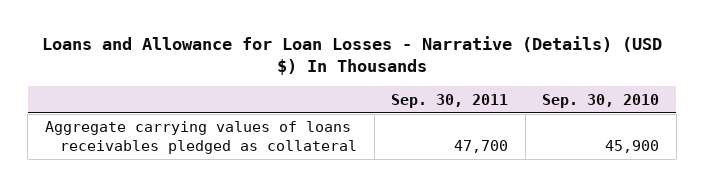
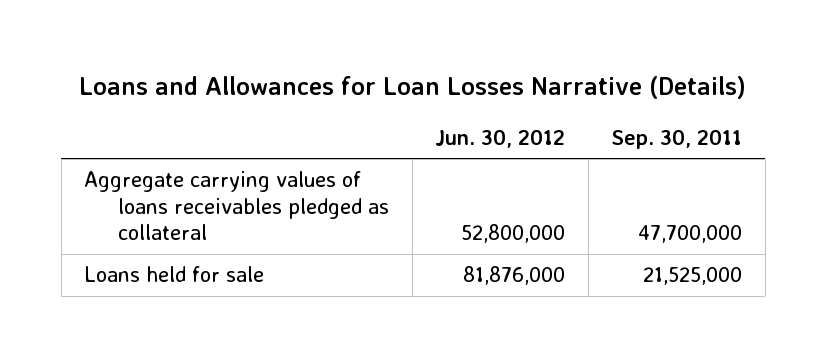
[42,35,663,75] Loans and Allowance for Loan Losses - Narrative (Details) (USD $) In Thousands -> [79,76,747,100] Loans and Allowances for Loan Losses Narrative (Details)
[542,93,660,108] Sep. 30, 2010 -> none
none -> [435,129,566,149] Jun. 30, 2012
[454,139,509,153] 47,700 -> [638,225,743,244] 47,700,000
none -> [84,266,265,283] Loans held for sale

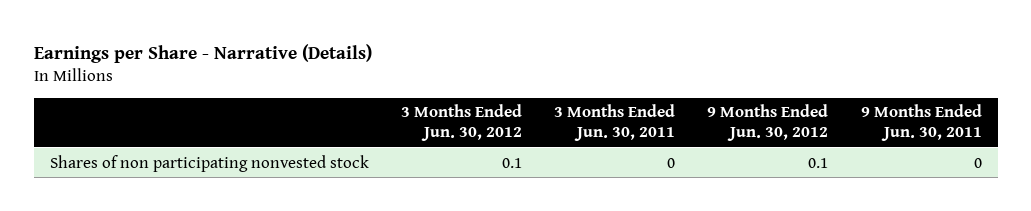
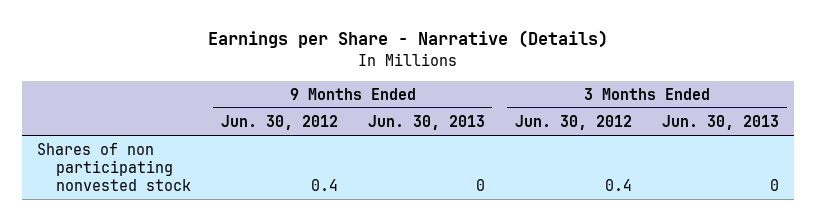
[554,104,676,142] 3 Months Ended Jun. 30, 2011 -> none
[860,104,982,142] 9 Months Ended Jun. 30, 2011 -> none
none -> [367,115,485,131] Jun. 30, 2013
none -> [662,115,780,131] Jun. 30, 2013
[501,157,522,168] 0.1 -> [604,178,632,191] 0.4
[808,157,829,168] 0.1 -> [310,178,338,191] 0.4

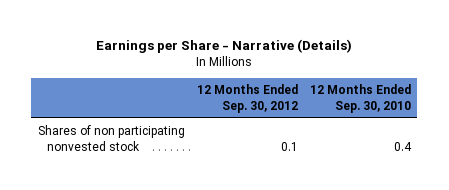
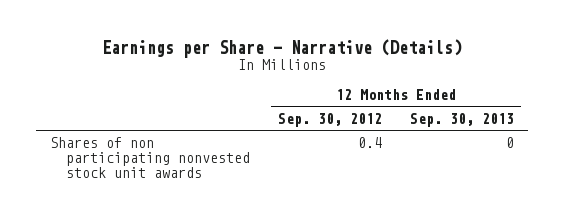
[310,84,412,113] 12 Months Ended Sep. 30, 2010 -> none
none -> [410,112,515,127] Sep. 30, 2013
[37,125,185,151] Shares of non participating nonvested stock -> [49,137,251,178] Shares of non participating nonvested stock unit awards
[280,141,298,151] 0.1 -> [358,137,383,149] 0.4

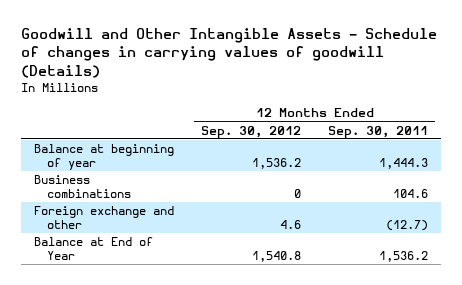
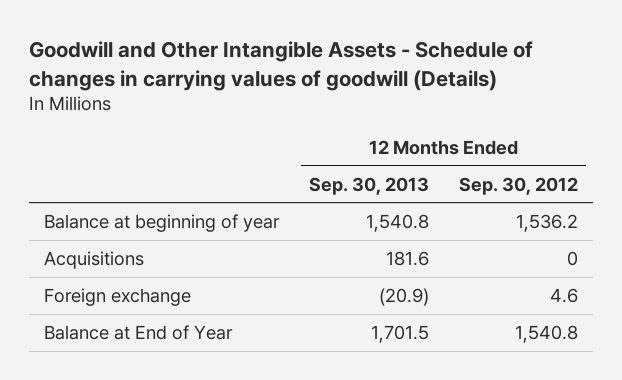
[327,125,428,138] Sep. 30, 2011 -> none
none -> [308,176,429,195] Sep. 30, 2013
[34,175,131,199] Business combinations -> [43,250,144,269] Acquisitions
[34,206,175,230] Foreign exchange and other -> [43,287,191,306] Foreign exchange

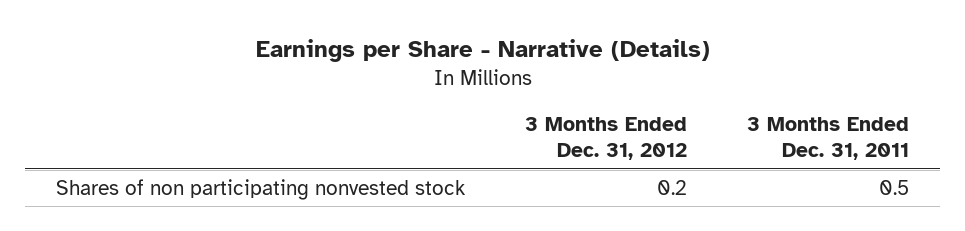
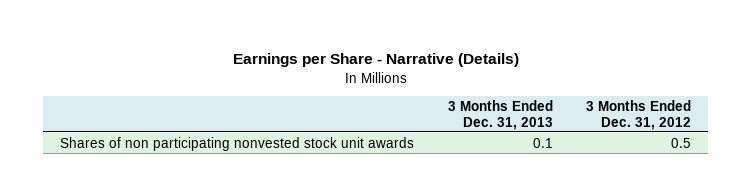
[747,117,910,161] 3 Months Ended Dec. 31, 2011 -> none
none -> [447,99,553,130] 3 Months Ended Dec. 31, 2013
[55,179,466,201] Shares of non participating nonvested stock -> [59,136,414,151] Shares of non participating nonvested stock unit awards
[657,180,688,196] 0.2 -> [671,137,692,148] 0.5

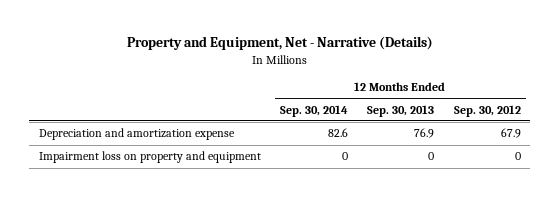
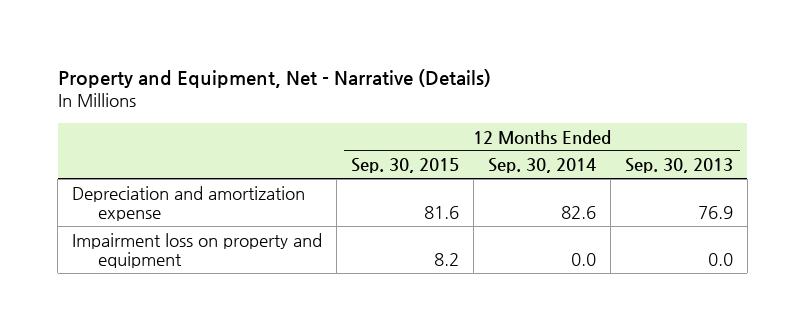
[453,104,521,117] Sep. 30, 2012 -> none
none -> [351,158,460,174] Sep. 30, 2015
[341,152,348,161] 0 -> [570,253,596,267] 0.0
[428,152,435,161] 0 -> [707,253,733,267] 0.0

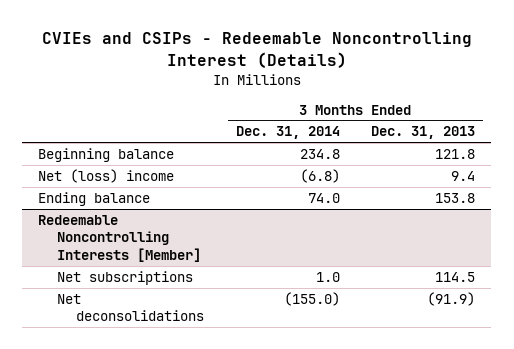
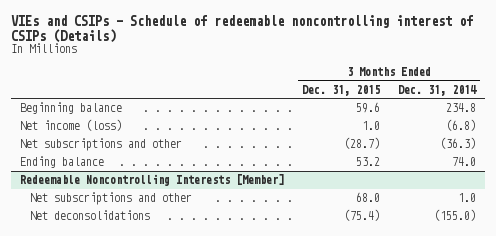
[41,32,472,68] CVIEs and CSIPs - Redeemable Noncontrolling Interest (Details) -> [11,14,474,43] VIEs and CSIPs - Schedule of redeemable noncontrolling interest of CSIPs (Details)
[371,126,476,140] Dec. 31, 2013 -> none
none -> [301,84,380,96] Dec. 31, 2015
[38,168,175,183] Net (loss) income -> [20,119,123,132] Net income (loss)
none -> [20,138,183,152] Net subscriptions and other
[57,270,194,285] Net subscriptions -> [30,192,193,206] Net subscriptions and other

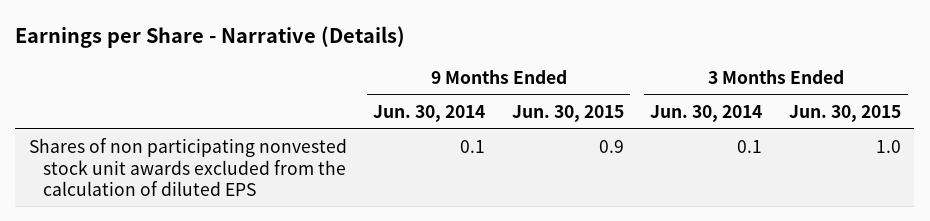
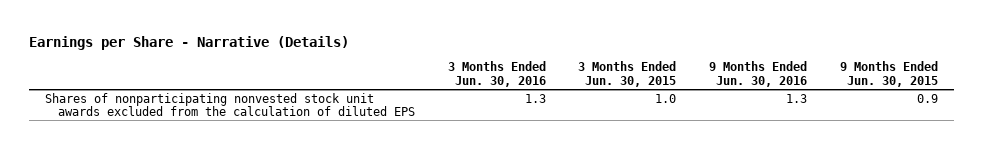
[373,104,486,122] Jun. 30, 2014 -> none
[650,104,763,122] Jun. 30, 2014 -> none
none -> [447,61,546,88] 3 Months Ended Jun. 30, 2016
none -> [709,61,808,88] 9 Months Ended Jun. 30, 2016
[28,138,347,196] Shares of non participating nonvested stock unit awards excluded from the calculation of diluted EPS -> [45,92,415,117] Shares of nonparticipating nonvested stock unit awards excluded from the calculation of diluted EPS

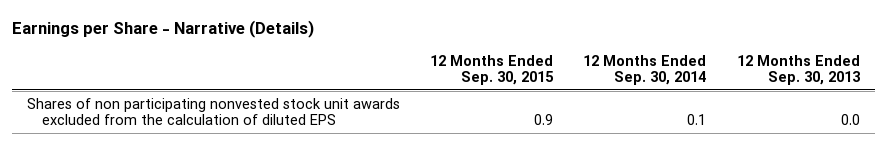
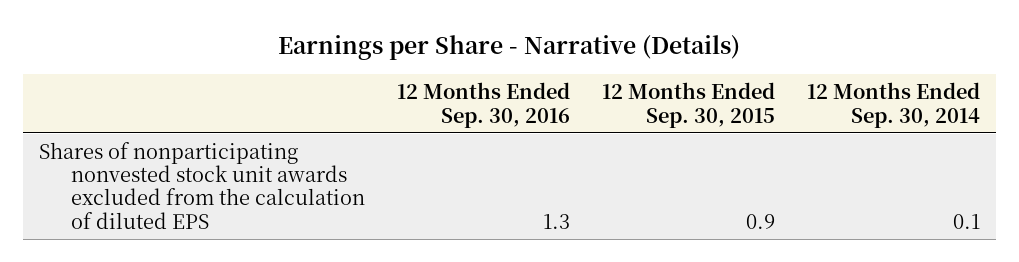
[736,54,860,86] 12 Months Ended Sep. 30, 2013 -> none
none -> [396,82,570,128] 12 Months Ended Sep. 30, 2016
[26,97,400,126] Shares of non participating nonvested stock unit awards excluded from the calculation of diluted EPS -> [38,141,365,229] Shares of nonparticipating nonvested stock unit awards excluded from the calculation of diluted EPS

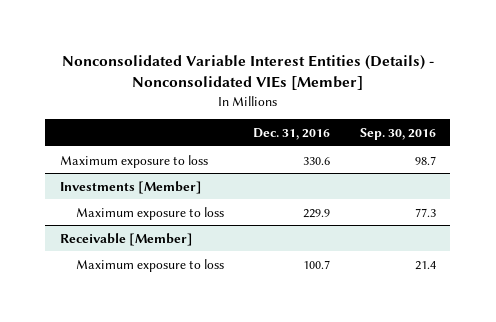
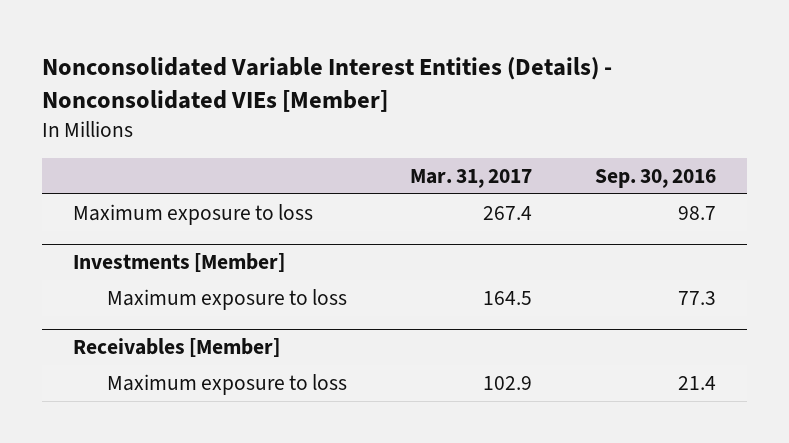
[253,127,331,140] Dec. 31, 2016 -> none
none -> [409,168,532,188] Mar. 31, 2017
[59,232,193,246] Receivable [Member] -> [73,338,281,358] Receivables [Member]

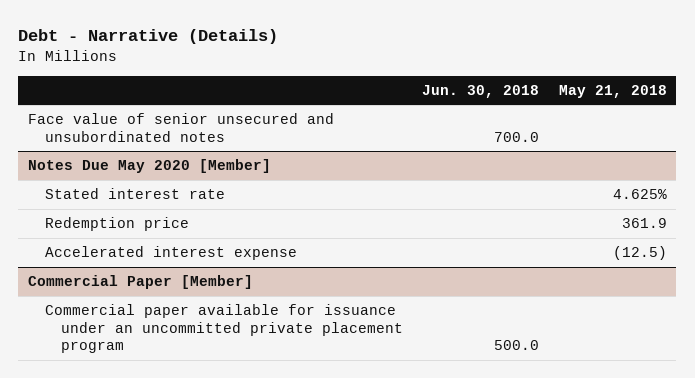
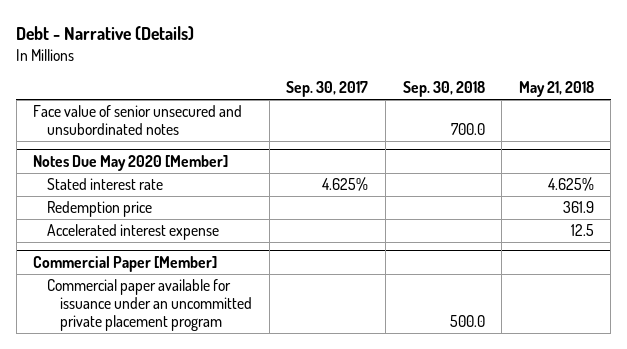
[422,85,540,99] Jun. 30, 2018 -> none
none -> [286,81,369,98] Sep. 30, 2017
none -> [402,81,485,98] Sep. 30, 2018
[612,246,667,261] (12.5) -> [570,223,594,236] 12.5

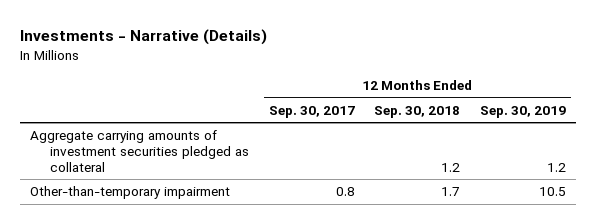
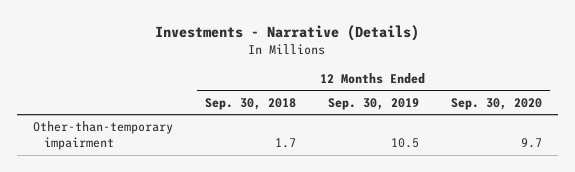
[268,105,355,118] Sep. 30, 2017 -> none
none -> [450,97,542,110] Sep. 30, 2020
[29,130,250,172] Aggregate carrying amounts of investment securities pledged as collateral -> none

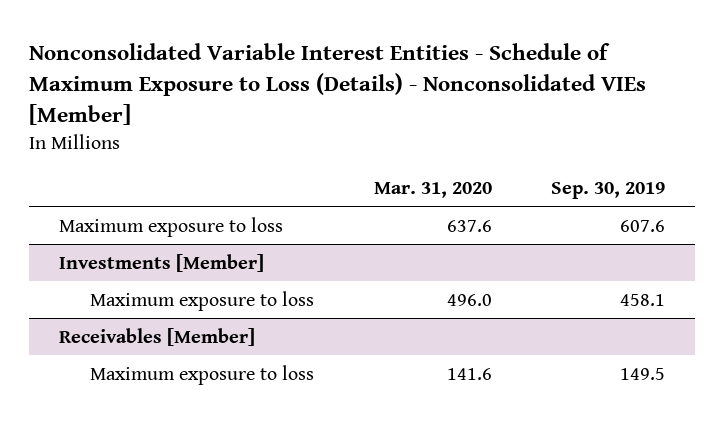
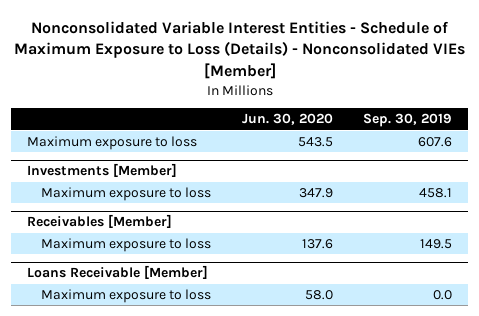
[373,181,492,198] Mar. 31, 2020 -> none
none -> [241,113,333,126] Jun. 30, 2020
none -> [26,265,208,280] Loans Receivable [Member]
none -> [41,289,212,304] Maximum exposure to loss

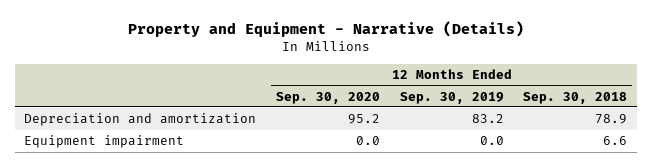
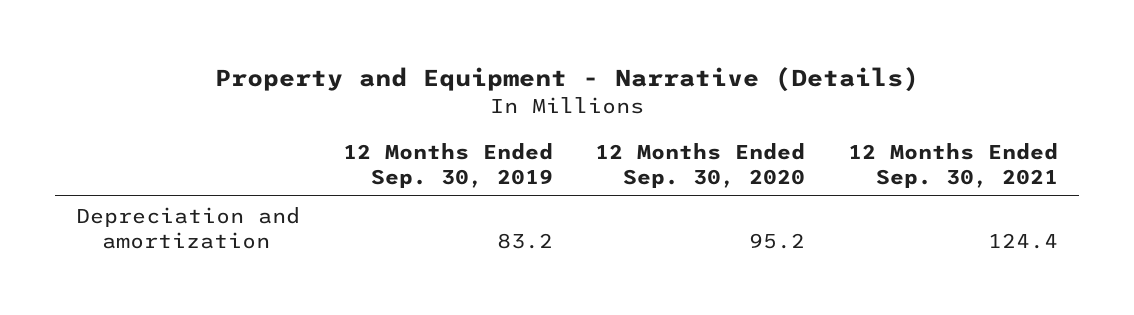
[523,91,628,104] Sep. 30, 2018 -> none
none -> [847,142,1058,188] 12 Months Ended Sep. 30, 2021
[24,135,185,149] Equipment impairment -> none

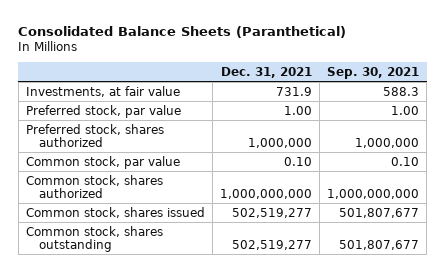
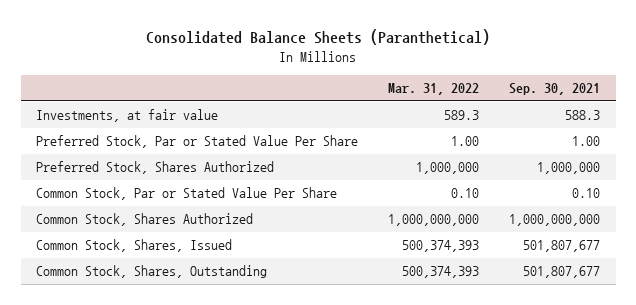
[220,66,312,78] Dec. 31, 2021 -> none
none -> [388,83,480,96] Mar. 31, 2022
[25,104,181,118] Preferred stock, par value -> [36,135,359,149] Preferred Stock, Par or Stated Value Per Share
[25,123,164,147] Preferred stock, shares authorized -> [36,161,275,175] Preferred Stock, Shares Authorized
[25,155,180,169] Common stock, par value -> [36,187,338,201] Common Stock, Par or Stated Value Per Share
[25,174,163,198] Common stock, shares authorized -> [36,213,254,227] Common Stock, Shares Authorized
[25,206,205,218] Common stock, shares issued -> [36,239,233,253] Common Stock, Shares, Issued
[25,225,163,252] Common stock, shares outstanding -> [36,265,268,279] Common Stock, Shares, Outstanding

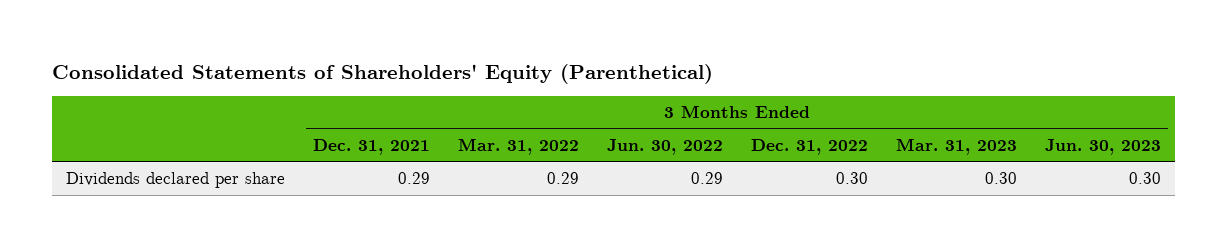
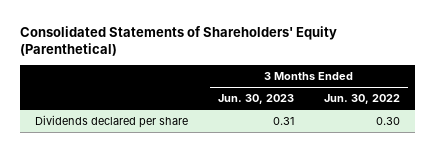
[312,139,430,156] Dec. 31, 2021 -> none
[457,138,579,156] Mar. 31, 2022 -> none
[750,139,868,156] Dec. 31, 2022 -> none
[895,138,1017,156] Mar. 31, 2023 -> none
[690,172,723,185] 0.29 -> [375,117,400,126] 0.30
[1128,172,1161,185] 0.30 -> [272,117,294,126] 0.31

